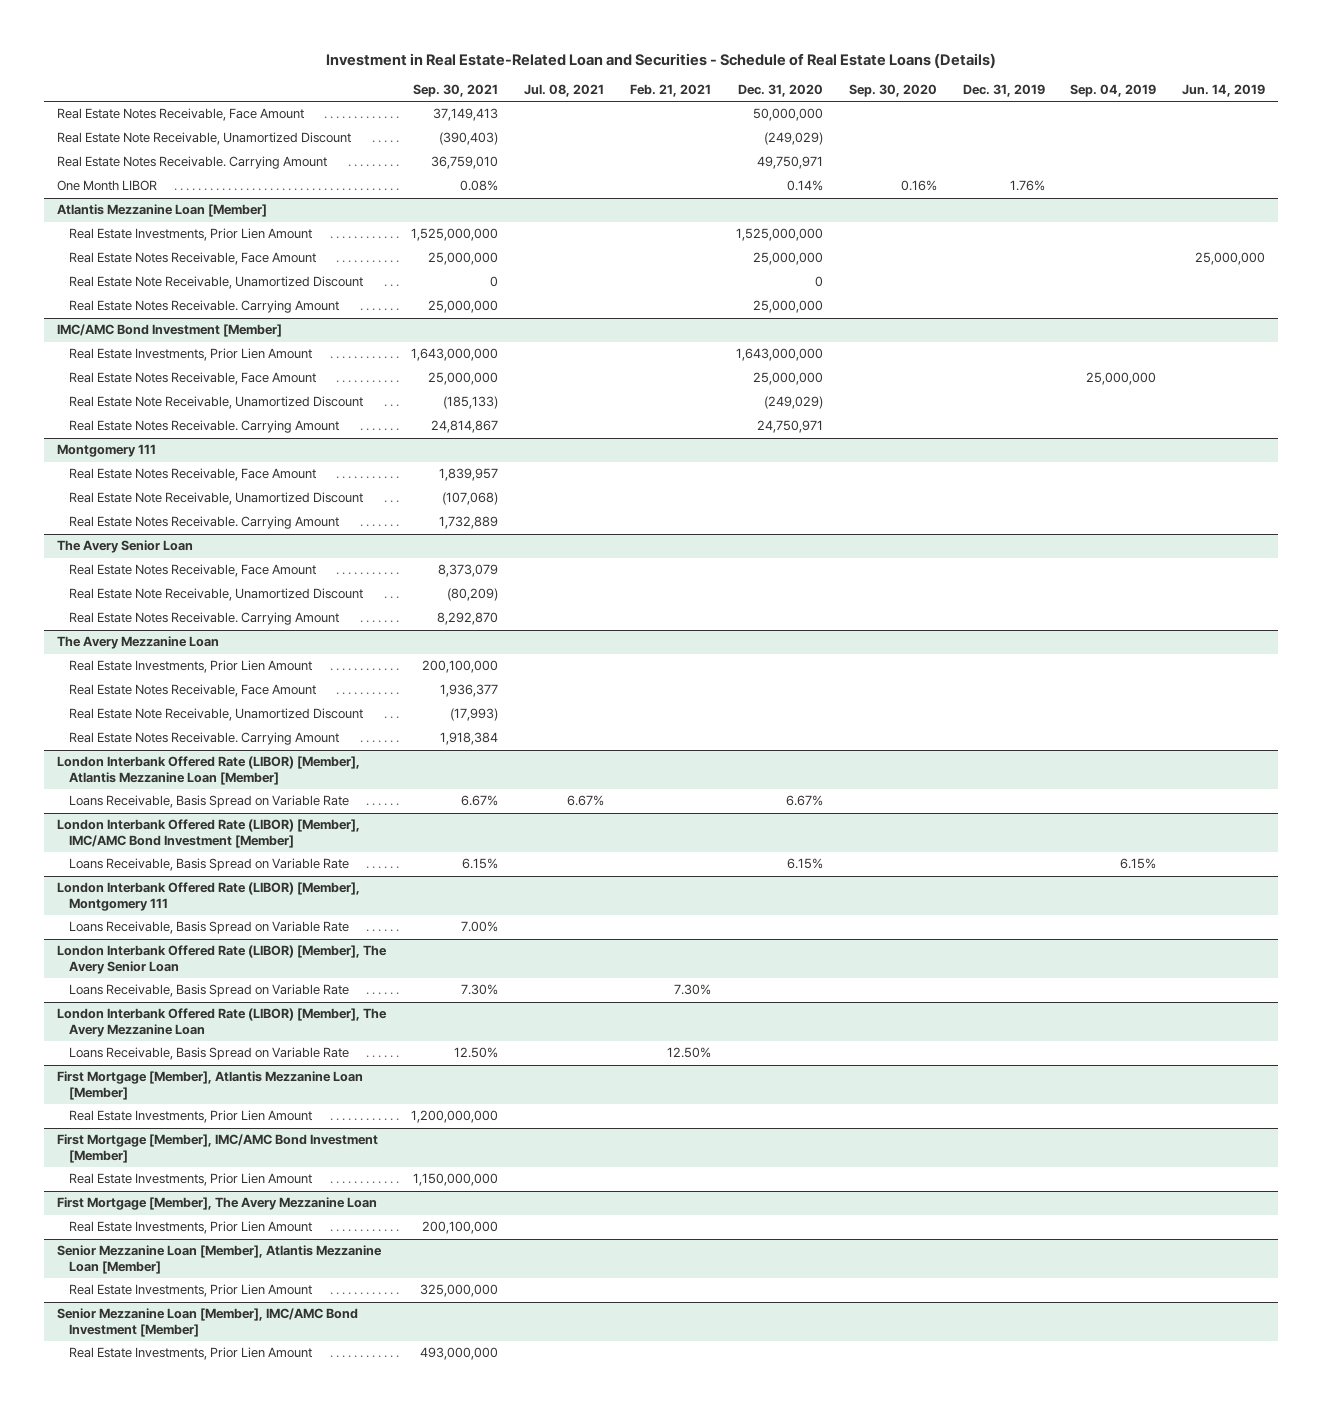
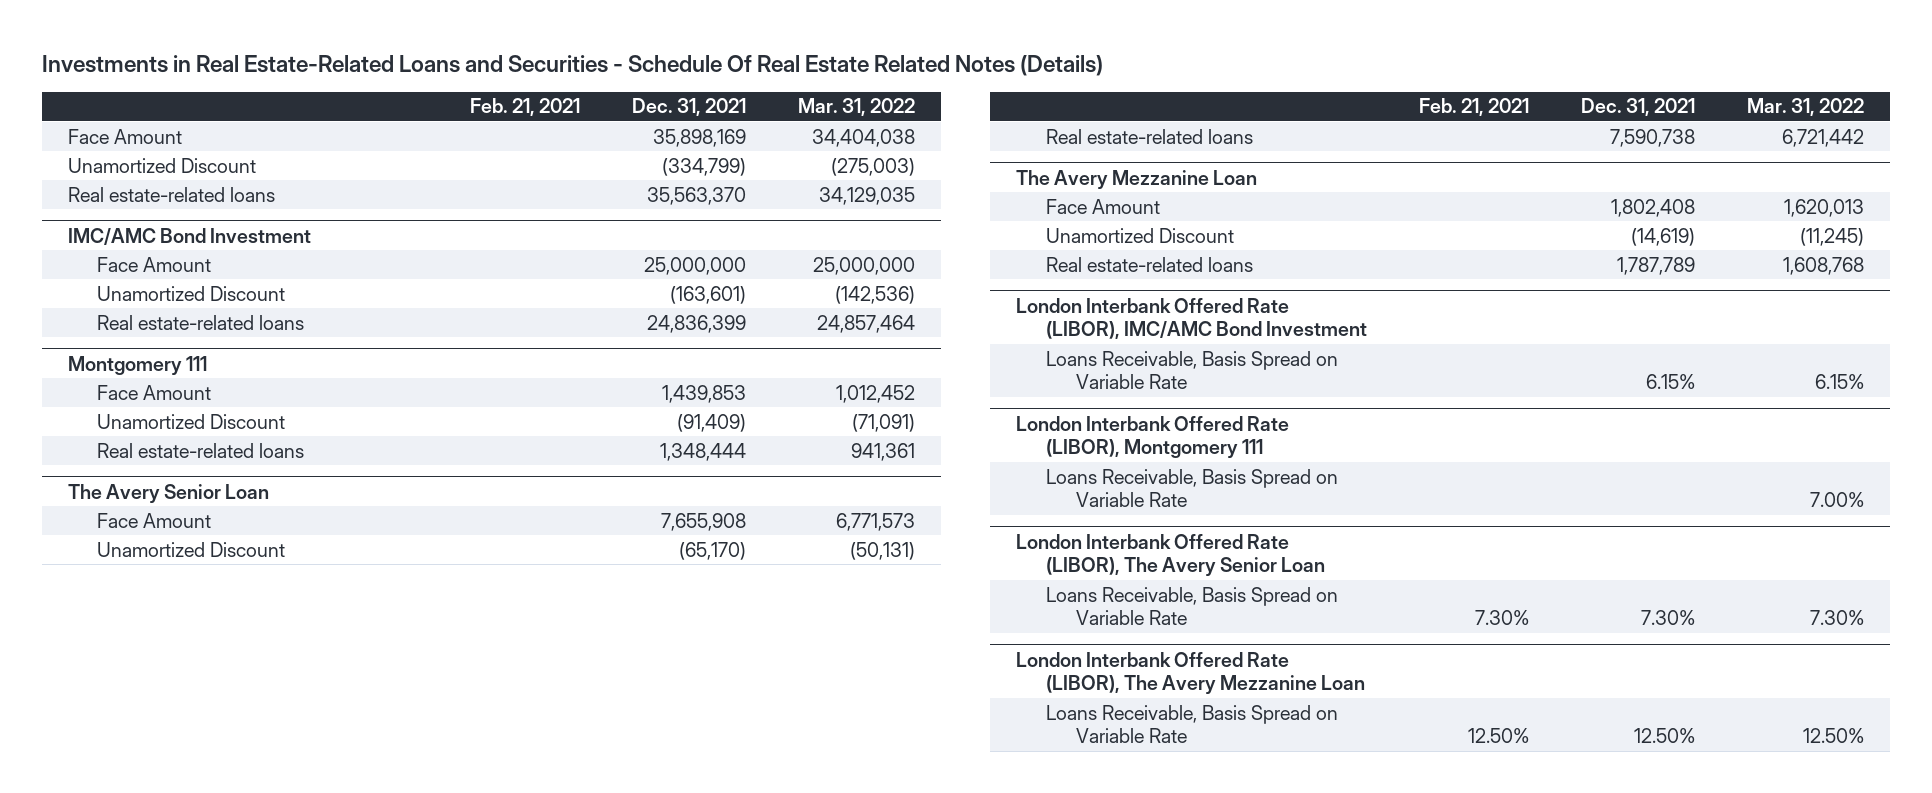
[325,52,996,68] Investment in Real Estate-Related Loan and Securities - Schedule of Real Estate Loans (Details) -> [41,55,1103,77] Investments in Real Estate-Related Loans and Securities - Schedule Of Real Estate Related Notes (Details)
[413,84,499,98] Sep. 30, 2021 -> none
[524,84,605,98] Jul. 08, 2021 -> none
[738,84,824,98] Dec. 31, 2020 -> none
[848,84,937,98] Sep. 30, 2020 -> none
[962,84,1045,98] Dec. 31, 2019 -> none
[1070,84,1157,98] Sep. 04, 2019 -> none
[1181,84,1265,98] Jun. 14, 2019 -> none
none -> [632,98,747,117] Dec. 31, 2021
none -> [798,98,916,117] Mar. 31, 2022
[56,156,327,170] Real Estate Notes Receivable. Carrying Amount -> none
[56,180,157,192] One Month LIBOR -> none
[56,204,267,218] Atlantis Mezzanine Loan [Member] -> none
[68,228,312,242] Real Estate Investments, Prior Lien Amount -> none
[68,252,316,266] Real Estate Notes Receivable, Face Amount -> none
[68,276,363,290] Real Estate Note Receivable, Unamortized Discount -> none
[68,300,339,314] Real Estate Notes Receivable. Carrying Amount -> none
[68,348,312,362] Real Estate Investments, Prior Lien Amount -> none
[68,420,339,434] Real Estate Notes Receivable. Carrying Amount -> none
[56,108,304,122] Real Estate Notes Receivable, Face Amount -> [67,128,182,144] Face Amount
[56,132,351,146] Real Estate Note Receivable, Unamortized Discount -> [67,157,256,173] Unamortized Discount
none -> [67,186,275,202] Real estate-related loans
[56,324,282,338] IMC/AMC Bond Investment [Member] -> [67,227,311,245] IMC/AMC Bond Investment
[68,372,316,386] Real Estate Notes Receivable, Face Amount -> [97,256,212,272] Face Amount
[68,396,363,410] Real Estate Note Receivable, Unamortized Discount -> [97,285,286,301] Unamortized Discount
none -> [97,314,305,330] Real estate-related loans
[68,516,339,530] Real Estate Notes Receivable. Carrying Amount -> none
[68,468,316,482] Real Estate Notes Receivable, Face Amount -> [97,384,212,400] Face Amount
[68,492,363,506] Real Estate Note Receivable, Unamortized Discount -> [97,413,286,429] Unamortized Discount
none -> [97,442,305,458] Real estate-related loans
[68,612,339,626] Real Estate Notes Receivable. Carrying Amount -> none
[68,564,316,578] Real Estate Notes Receivable, Face Amount -> [97,512,212,528] Face Amount
[68,588,363,602] Real Estate Note Receivable, Unamortized Discount -> [97,541,286,557] Unamortized Discount
none -> [1046,128,1254,144] Real estate-related loans
[68,660,312,674] Real Estate Investments, Prior Lien Amount -> none
[68,732,339,746] Real Estate Notes Receivable. Carrying Amount -> none
[56,756,360,786] London Interbank Offered Rate (LIBOR) [Member], Atlantis Mezzanine Loan [Member] -> none
[68,795,349,809] Loans Receivable, Basis Spread on Variable Rate -> none
[68,684,316,698] Real Estate Notes Receivable, Face Amount -> [1046,198,1161,214] Face Amount
[68,708,363,722] Real Estate Note Receivable, Unamortized Discount -> [1046,227,1235,243] Unamortized Discount
none -> [1046,256,1254,272] Real estate-related loans
[56,819,360,849] London Interbank Offered Rate (LIBOR) [Member], IMC/AMC Bond Investment [Member] -> [1016,297,1368,340] London Interbank Offered Rate (LIBOR), IMC/AMC Bond Investment
[56,882,360,912] London Interbank Offered Rate (LIBOR) [Member], Montgomery 111 -> [1016,415,1290,459] London Interbank Offered Rate (LIBOR), Montgomery 111
[56,945,387,975] London Interbank Offered Rate (LIBOR) [Member], The Avery Senior Loan -> [1016,533,1326,577] London Interbank Offered Rate (LIBOR), The Avery Senior Loan
[56,1008,387,1038] London Interbank Offered Rate (LIBOR) [Member], The Avery Mezzanine Loan -> [1016,651,1366,695] London Interbank Offered Rate (LIBOR), The Avery Mezzanine Loan
[56,1071,363,1101] First Mortgage [Member], Atlantis Mezzanine Loan [Member] -> none
[68,1110,312,1124] Real Estate Investments, Prior Lien Amount -> none
[56,1134,378,1164] First Mortgage [Member], IMC/AMC Bond Investment [Member] -> none
[68,1173,312,1187] Real Estate Investments, Prior Lien Amount -> none
[56,1197,377,1211] First Mortgage [Member], The Avery Mezzanine Loan -> none
[68,1221,312,1235] Real Estate Investments, Prior Lien Amount -> none
[56,1245,382,1275] Senior Mezzanine Loan [Member], Atlantis Mezzanine Loan [Member] -> none
[68,1284,312,1298] Real Estate Investments, Prior Lien Amount -> none
[56,1308,358,1338] Senior Mezzanine Loan [Member], IMC/AMC Bond Investment [Member] -> none
[68,1347,312,1361] Real Estate Investments, Prior Lien Amount -> none

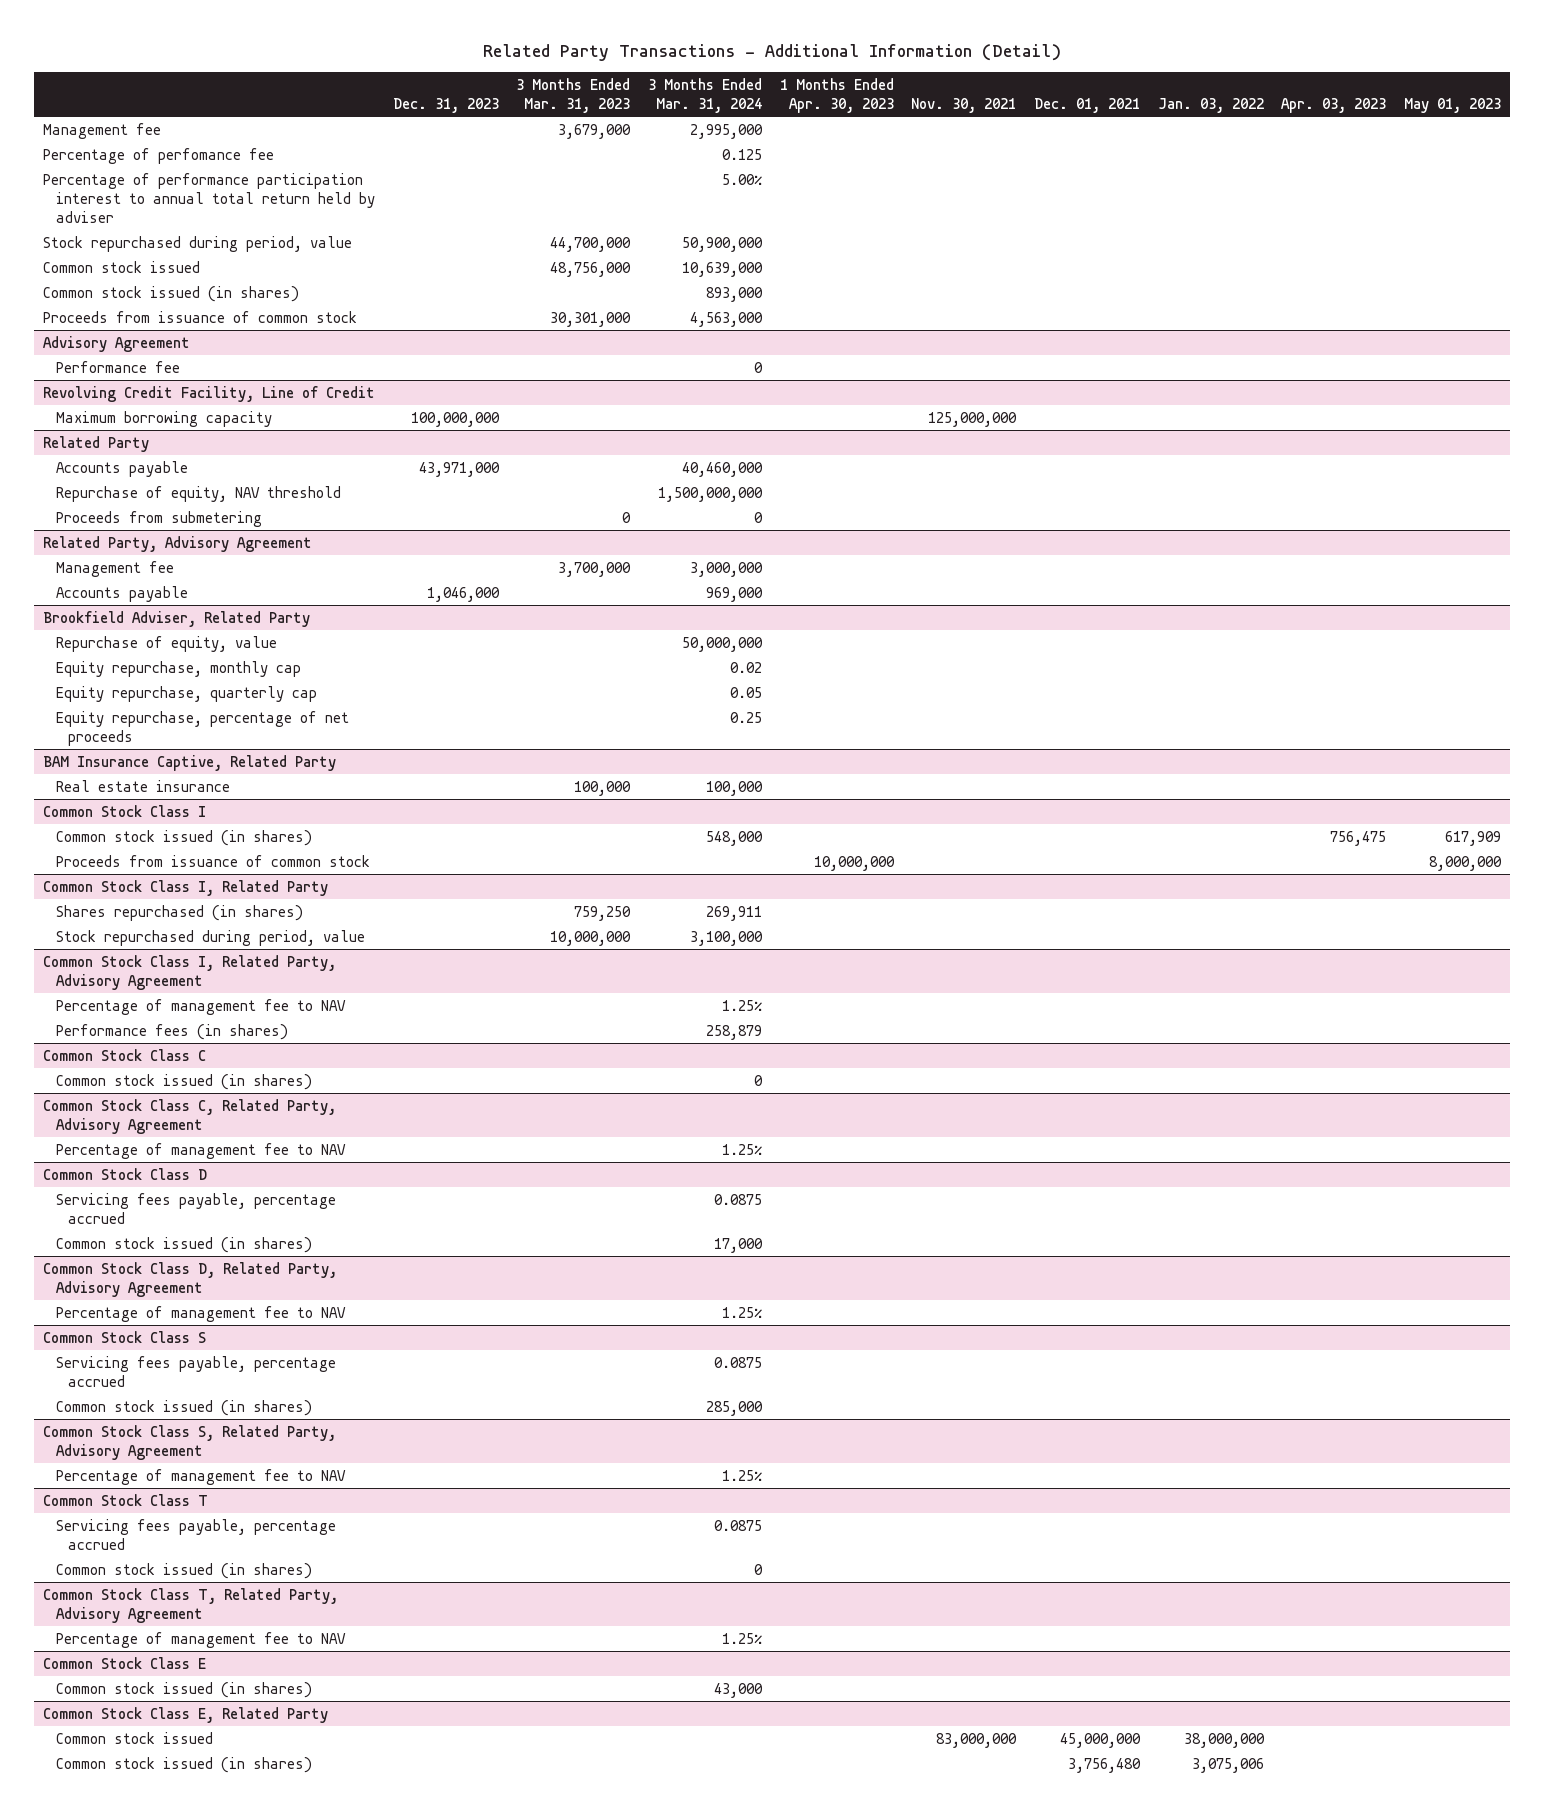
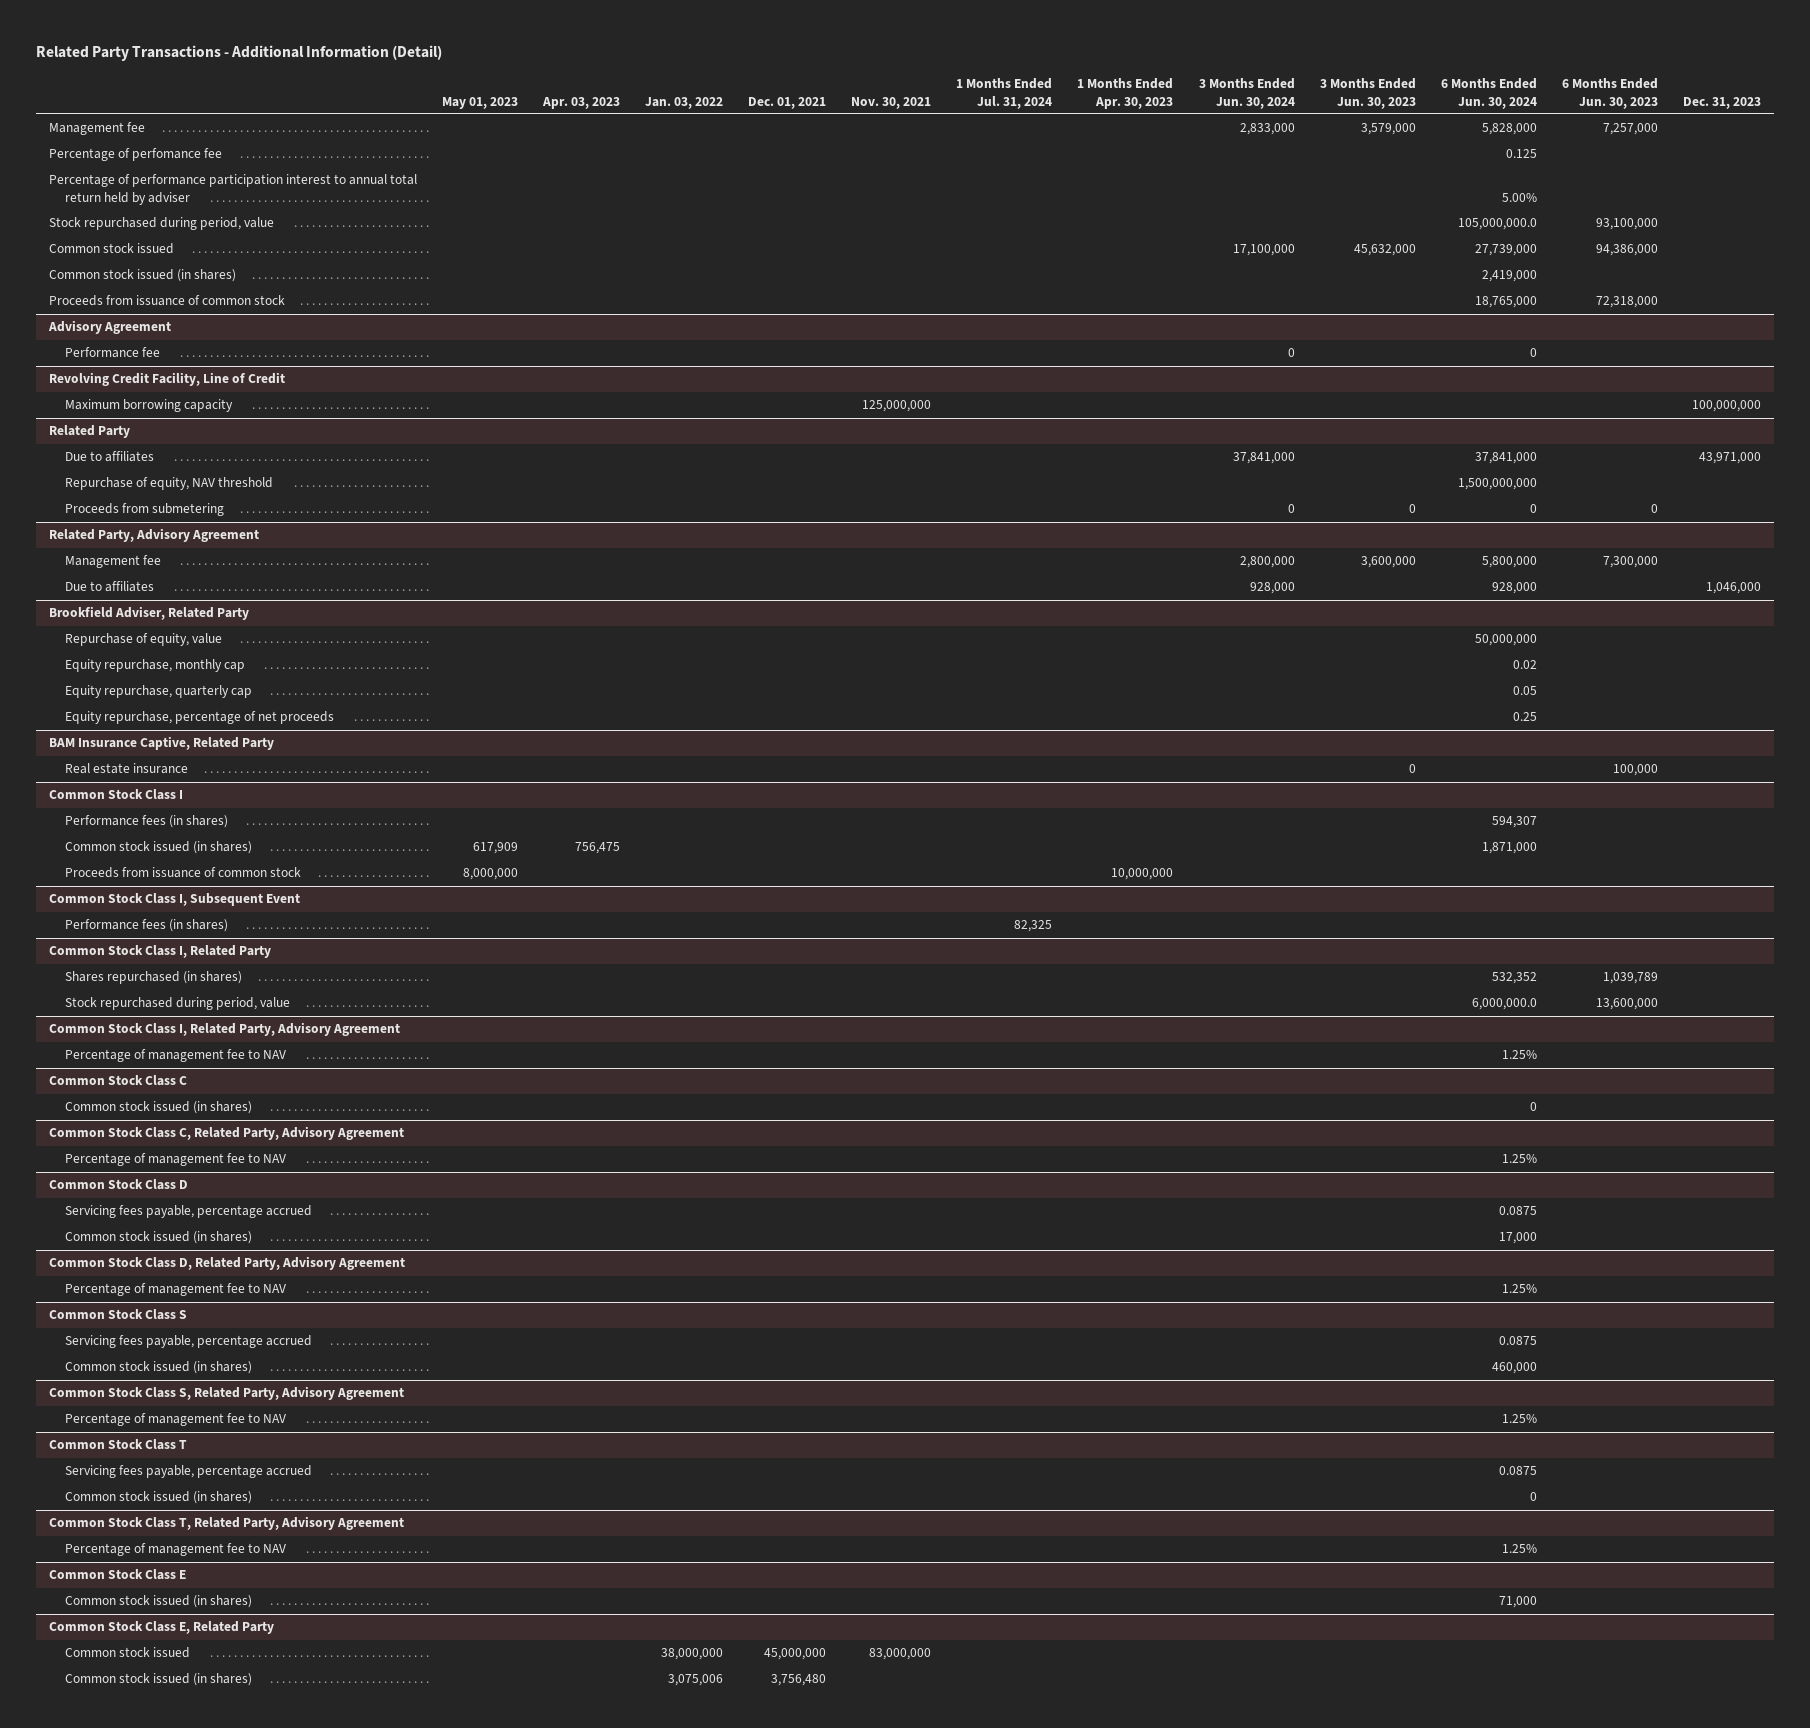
[516,77,631,114] 3 Months Ended Mar. 31, 2023 -> none
[647,77,762,114] 3 Months Ended Mar. 31, 2024 -> none
none -> [956,78,1053,109] 1 Months Ended Jul. 31, 2024
none -> [1198,78,1295,109] 3 Months Ended Jun. 30, 2024
none -> [1319,78,1416,109] 3 Months Ended Jun. 30, 2023
none -> [1440,78,1537,109] 6 Months Ended Jun. 30, 2024
none -> [1561,78,1658,109] 6 Months Ended Jun. 30, 2023
[55,460,188,477] Accounts payable -> [65,451,155,463] Due to affiliates
[55,585,188,602] Accounts payable -> [65,581,155,593] Due to affiliates
none -> [65,815,229,829] Performance fees (in shares)
none -> [48,893,300,907] Common Stock Class I, Subsequent Event
none -> [65,919,229,933] Performance fees (in shares)
[55,1023,288,1040] Performance fees (in shares) -> none

